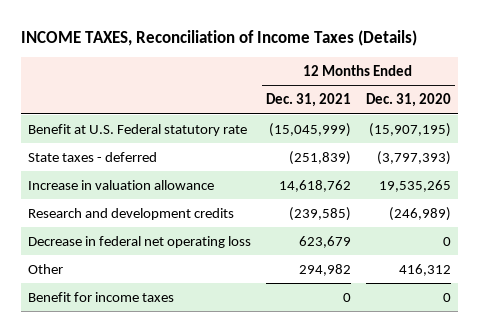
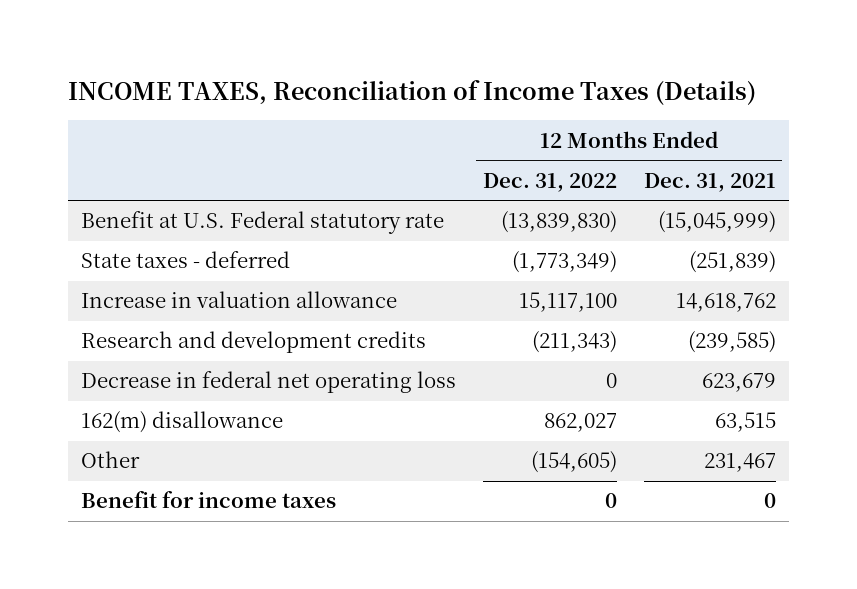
[365,93,451,108] Dec. 31, 2020 -> none
none -> [482,172,617,192] Dec. 31, 2022
none -> [81,411,284,434] 162(m) disallowance
[298,263,351,276] 294,982 -> [703,453,776,473] 231,467

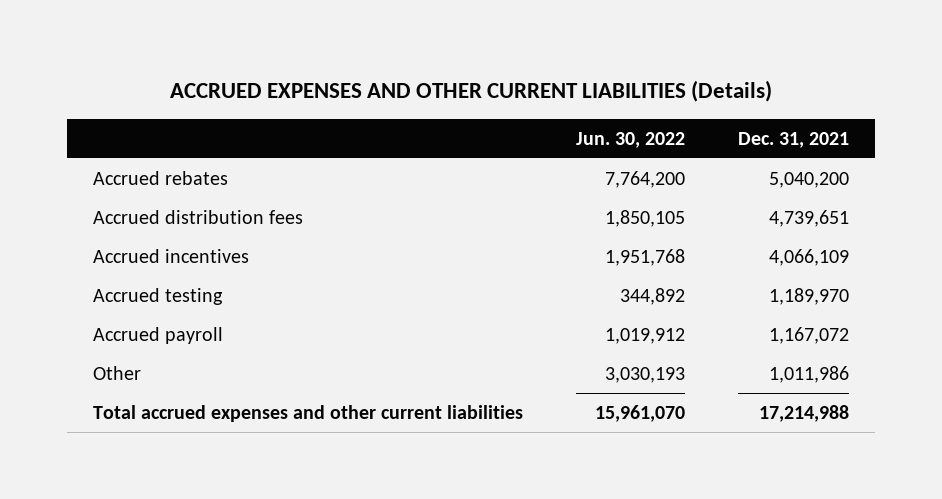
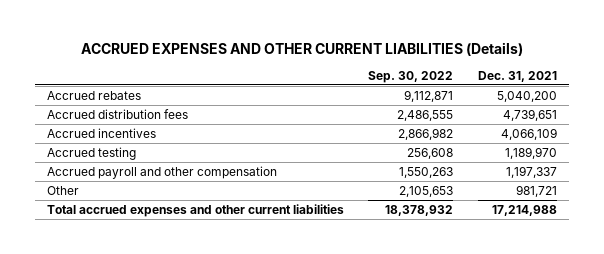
[575,131,685,148] Jun. 30, 2022 -> none
none -> [368,70,454,83] Sep. 30, 2022
[93,327,224,345] Accrued payroll -> [47,165,278,179] Accrued payroll and other compensation
[768,327,849,345] 1,167,072 -> [505,165,557,178] 1,197,337
[768,366,849,384] 1,011,986 -> [515,184,557,197] 981,721

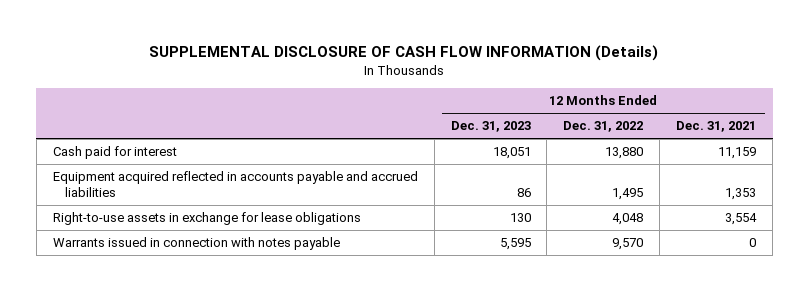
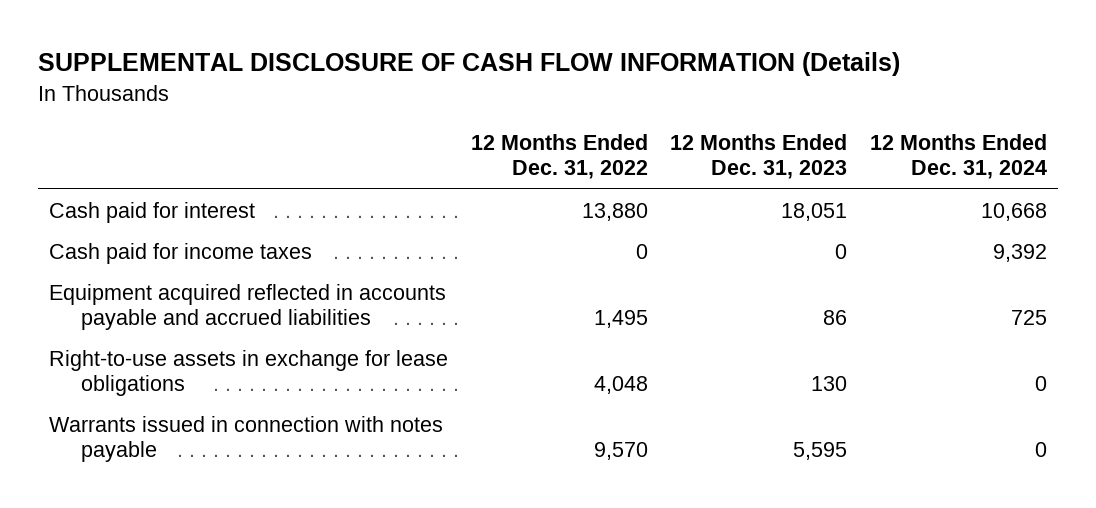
[676,121,757,133] Dec. 31, 2021 -> none
none -> [870,134,1048,180] 12 Months Ended Dec. 31, 2024
none -> [48,243,312,265] Cash paid for income taxes

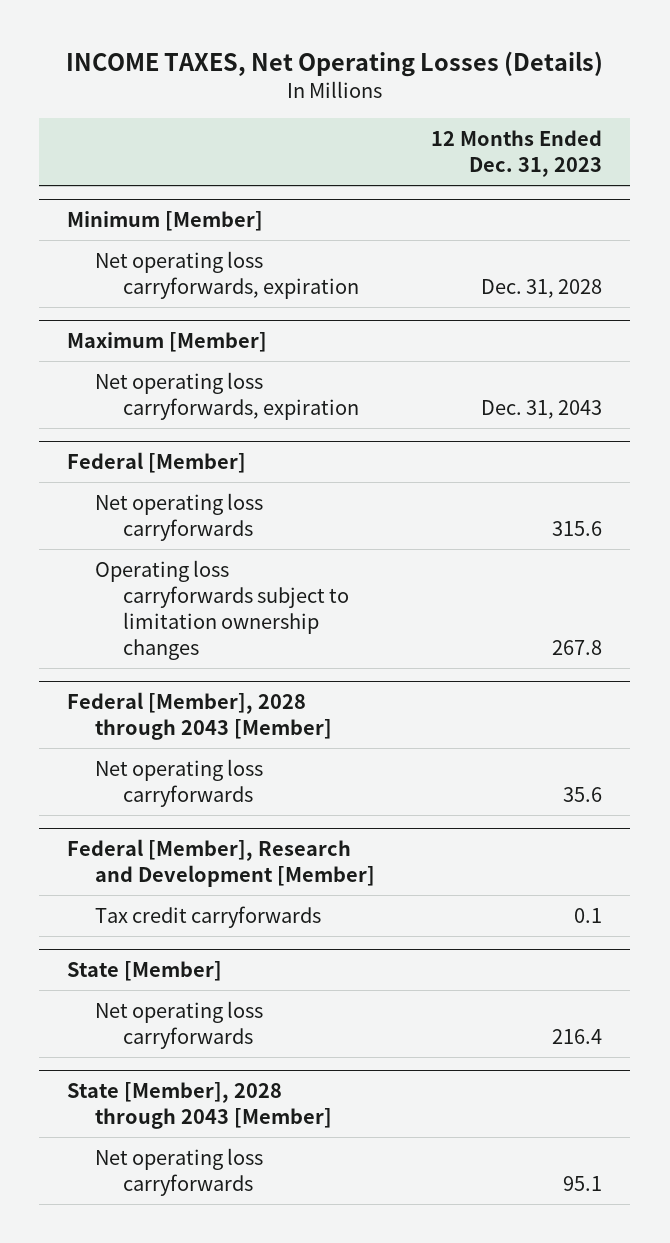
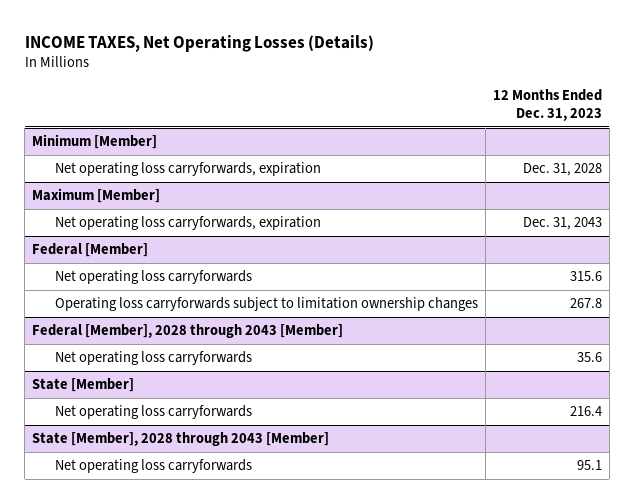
[67,838,376,887] Federal [Member], Research and Development [Member] -> none
[95,905,322,928] Tax credit carryforwards -> none

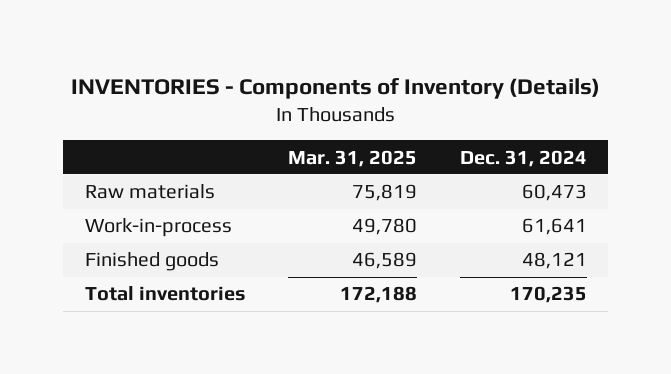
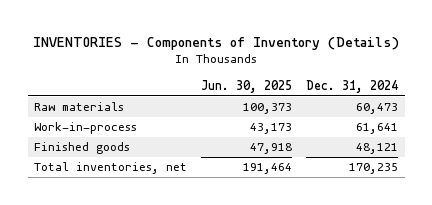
[288,149,418,167] Mar. 31, 2025 -> none
none -> [201,79,293,93] Jun. 30, 2025
[84,286,246,302] Total inventories -> [34,162,188,175] Total inventories, net

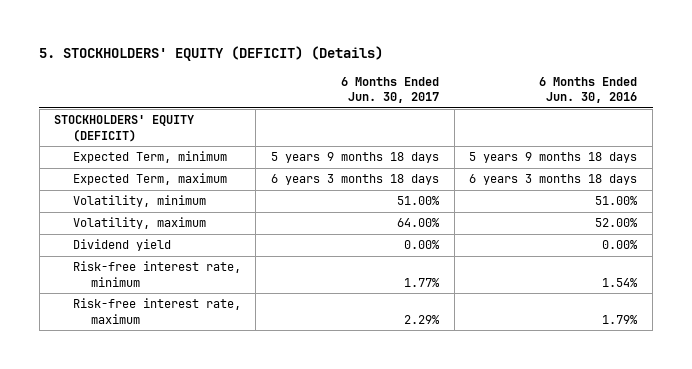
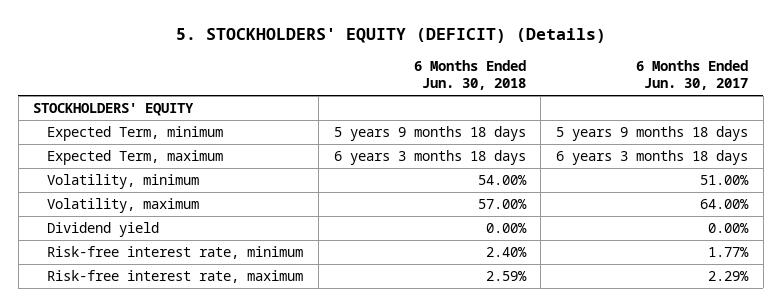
[539,76,638,103] 6 Months Ended Jun. 30, 2016 -> none
none -> [413,60,526,91] 6 Months Ended Jun. 30, 2018
[54,115,195,142] STOCKHOLDERS' EQUITY (DEFICIT) -> [33,103,195,117] STOCKHOLDERS' EQUITY

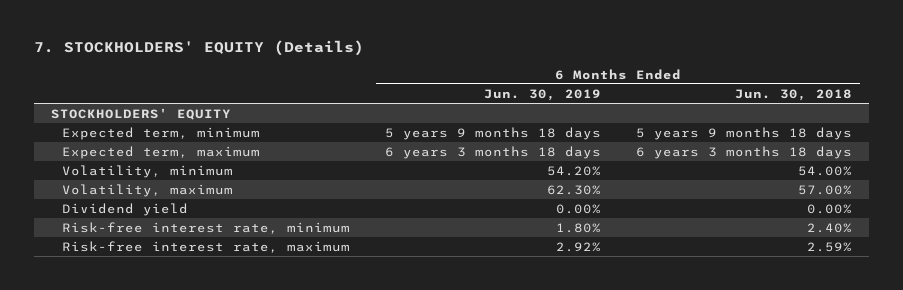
[175,28,606,44] 5. STOCKHOLDERS' EQUITY (DEFICIT) (Details) -> [33,40,364,57] 7. STOCKHOLDERS' EQUITY (Details)
[636,60,749,91] 6 Months Ended Jun. 30, 2017 -> none
none -> [483,88,601,101] Jun. 30, 2019
[47,126,224,142] Expected Term, minimum -> [62,126,261,140] Expected term, minimum
[47,150,224,166] Expected Term, maximum -> [62,145,261,159] Expected term, maximum

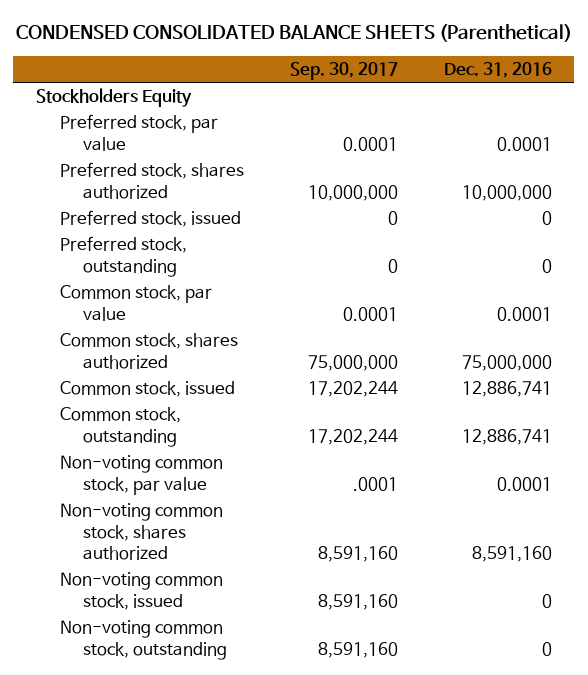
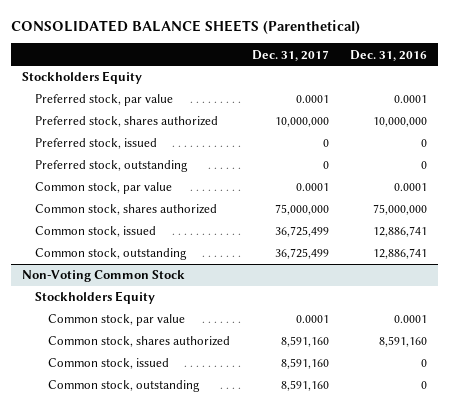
[15,24,572,43] CONDENSED CONSOLIDATED BALANCE SHEETS (Parenthetical) -> [10,19,360,34] CONSOLIDATED BALANCE SHEETS (Parenthetical)
[289,61,398,80] Sep. 30, 2017 -> none
none -> [251,49,329,61] Dec. 31, 2017
none -> [21,270,185,283] Non-Voting Common Stock
none -> [34,291,155,305] Stockholders Equity
[59,455,223,495] Non-voting common stock, par value -> [47,314,185,327] Common stock, par value
[59,503,223,561] Non-voting common stock, shares authorized -> [47,336,230,348] Common stock, shares authorized
[59,572,223,610] Non-voting common stock, issued -> [47,358,169,370] Common stock, issued
[59,620,227,660] Non-voting common stock, outstanding -> [47,380,200,393] Common stock, outstanding

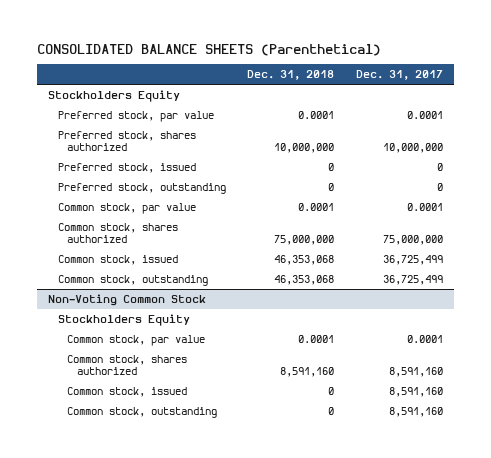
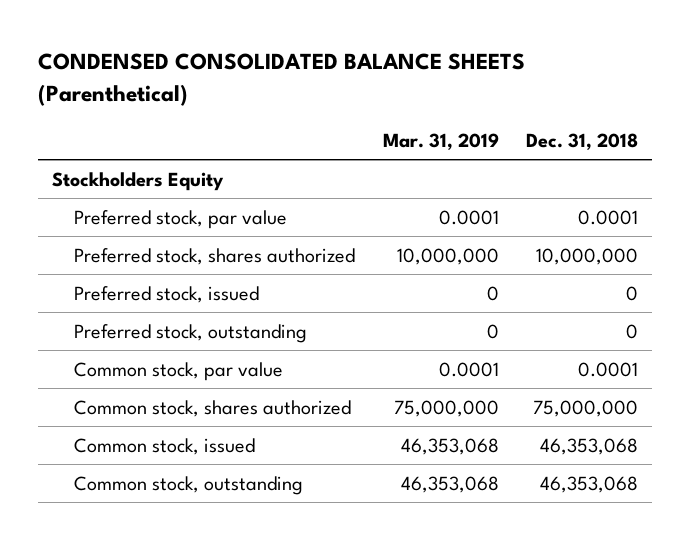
[37,43,382,56] CONSOLIDATED BALANCE SHEETS (Parenthetical) -> [38,53,526,106] CONDENSED CONSOLIDATED BALANCE SHEETS (Parenthetical)
[355,70,443,81] Dec. 31, 2017 -> none
none -> [382,132,499,150] Mar. 31, 2019
[47,294,206,307] Non-Voting Common Stock -> none
[57,314,190,327] Stockholders Equity -> none
[67,335,206,347] Common stock, par value -> none
[67,355,188,376] Common stock, shares authorized -> none
[67,387,188,398] Common stock, issued -> none
[67,407,218,419] Common stock, outstanding -> none

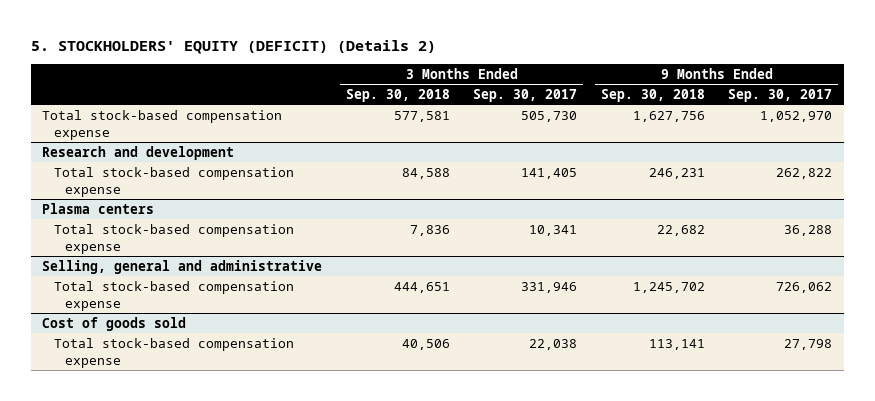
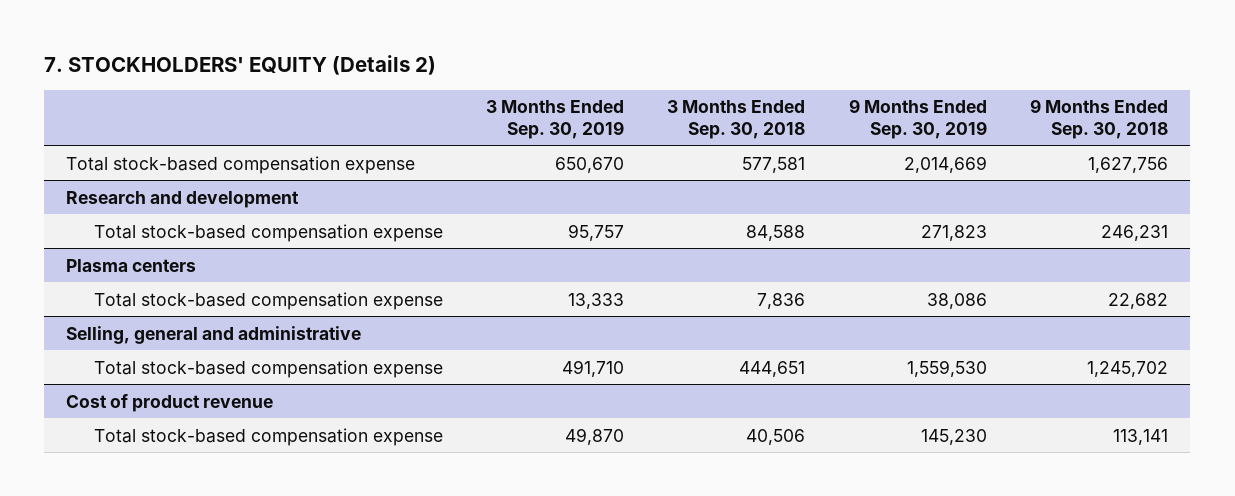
[30,39,436,54] 5. STOCKHOLDERS' EQUITY (DEFICIT) (Details 2) -> [44,54,437,75] 7. STOCKHOLDERS' EQUITY (Details 2)
[473,88,578,102] Sep. 30, 2017 -> none
[728,88,833,102] Sep. 30, 2017 -> none
none -> [486,100,625,139] 3 Months Ended Sep. 30, 2019
none -> [848,99,987,139] 9 Months Ended Sep. 30, 2019
[42,316,187,331] Cost of goods sold -> [66,393,274,412] Cost of product revenue

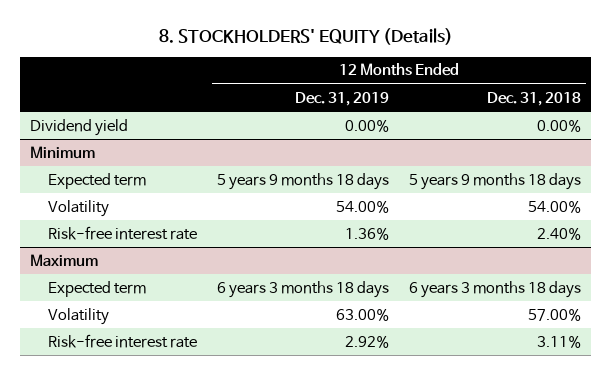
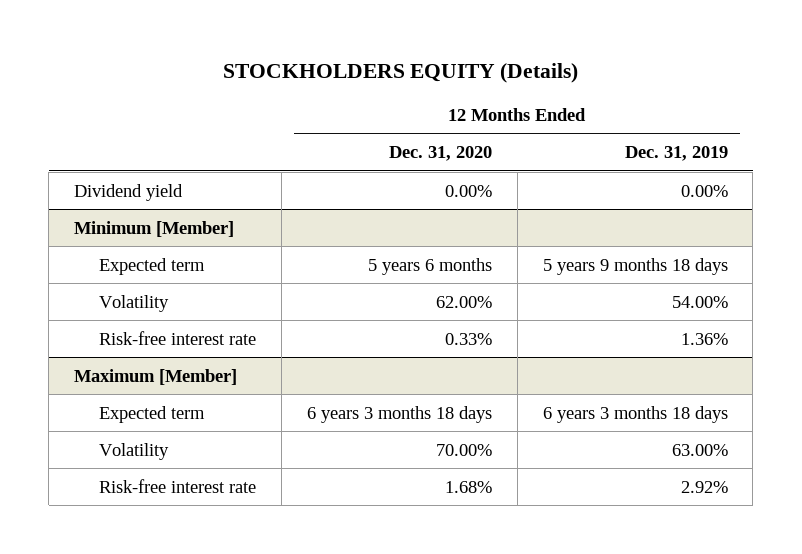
[158,28,453,46] 8. STOCKHOLDERS' EQUITY (Details) -> [222,62,578,83] STOCKHOLDERS EQUITY (Details)
[487,91,582,106] Dec. 31, 2018 -> none
none -> [388,146,492,162] Dec. 31, 2020
[30,145,96,159] Minimum -> [74,220,235,237] Minimum [Member]
[30,253,99,267] Maximum -> [74,368,238,385] Maximum [Member]

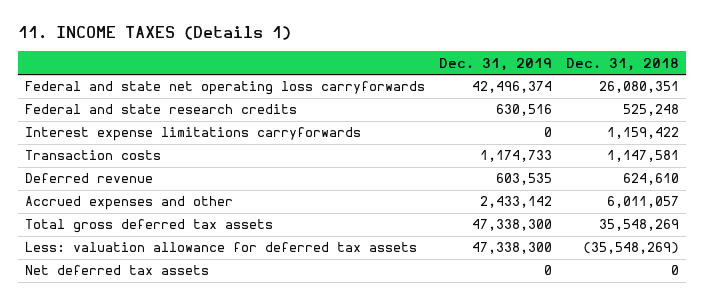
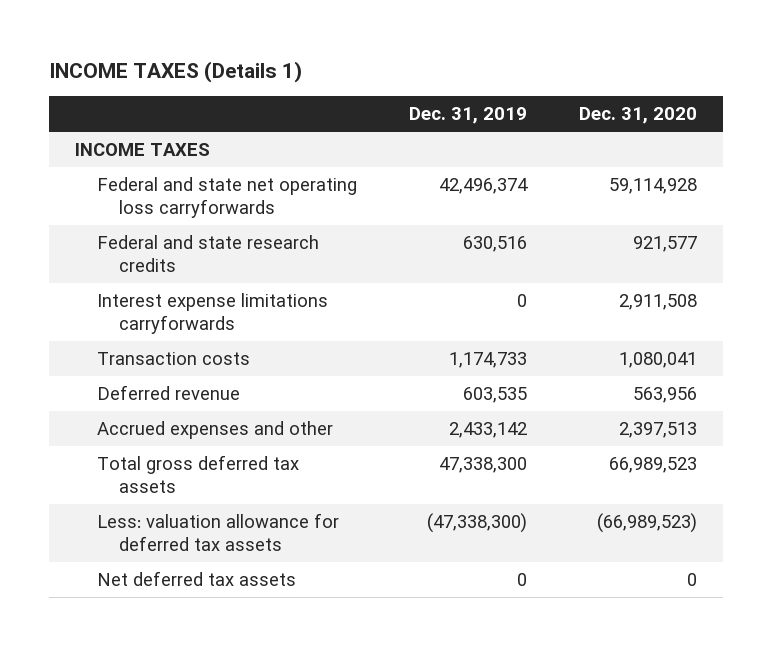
[17,26,291,41] 11. INCOME TAXES (Details 1) -> [49,60,303,83] INCOME TAXES (Details 1)
[566,57,680,71] Dec. 31, 2018 -> none
none -> [579,107,698,125] Dec. 31, 2020
none -> [75,142,211,156] INCOME TAXES
[472,242,553,255] 47,338,300 -> [427,512,528,533] (47,338,300)

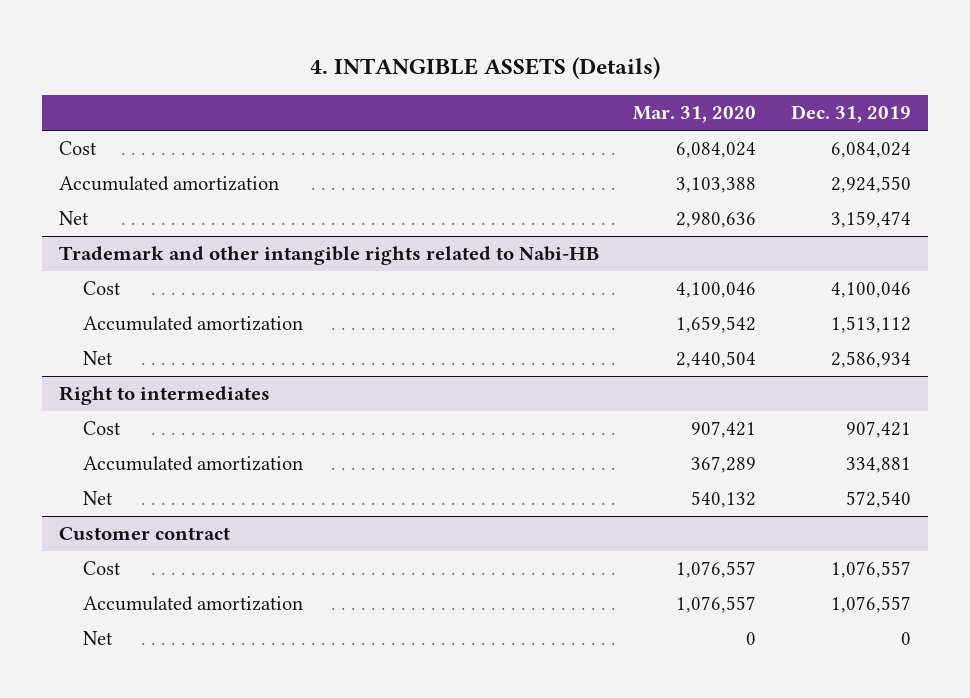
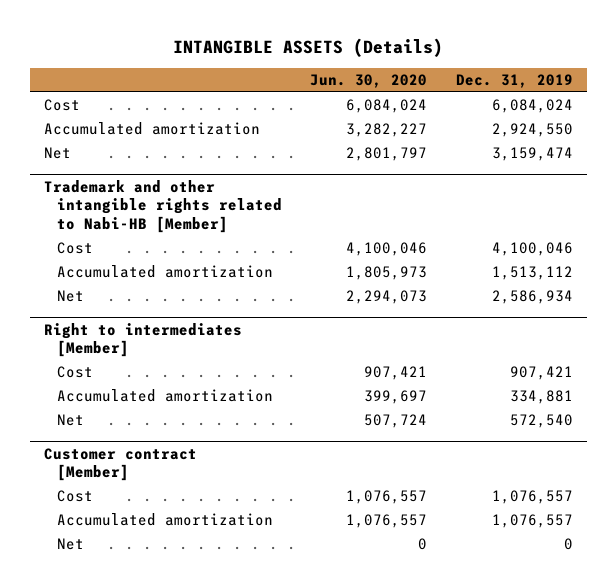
[309,57,660,80] 4. INTANGIBLE ASSETS (Details) -> [173,38,444,58] INTANGIBLE ASSETS (Details)
[633,106,757,124] Mar. 31, 2020 -> none
none -> [310,74,428,89] Jun. 30, 2020
[59,246,600,266] Trademark and other intangible rights related to Nabi-HB -> [43,179,282,234] Trademark and other intangible rights related to Nabi-HB [Member]
[59,386,271,406] Right to intermediates -> [43,322,242,358] Right to intermediates [Member]
[59,527,231,541] Customer contract -> [43,447,197,482] Customer contract [Member]

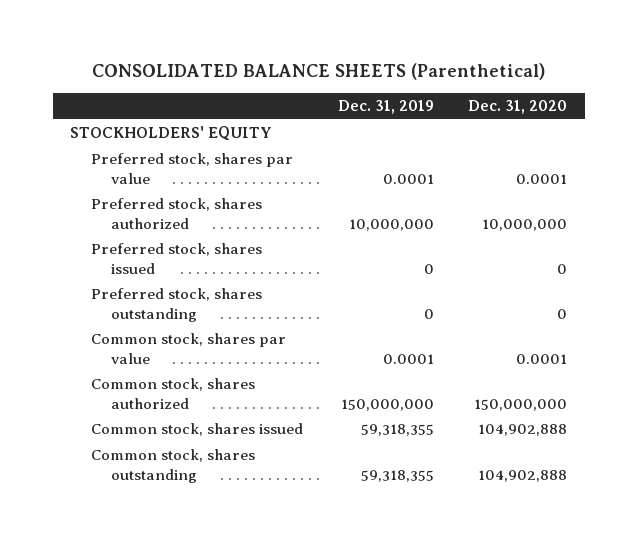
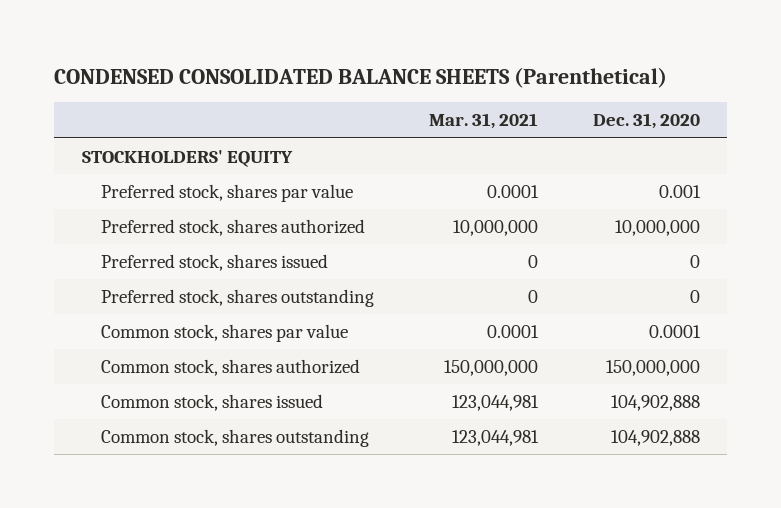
[91,63,545,81] CONSOLIDATED BALANCE SHEETS (Parenthetical) -> [54,66,668,88] CONDENSED CONSOLIDATED BALANCE SHEETS (Parenthetical)
[337,100,434,115] Dec. 31, 2019 -> none
none -> [428,113,538,130] Mar. 31, 2021
[516,173,568,184] 0.0001 -> [658,185,701,199] 0.001

